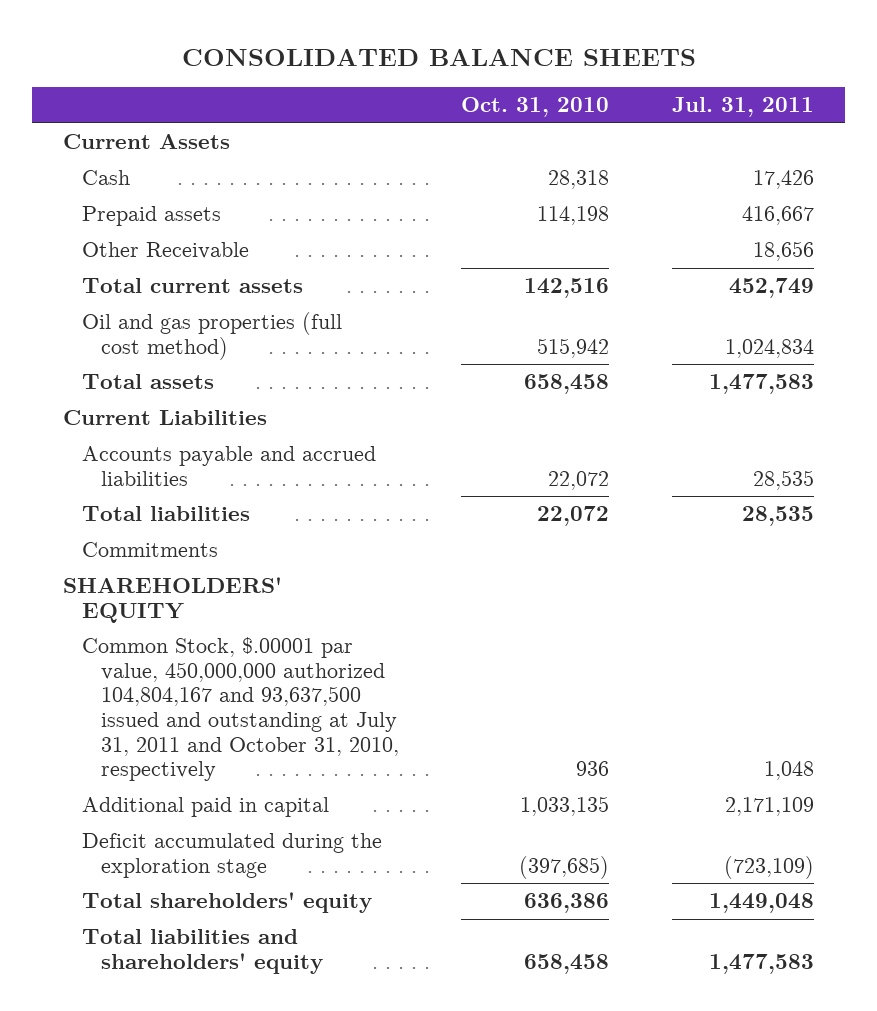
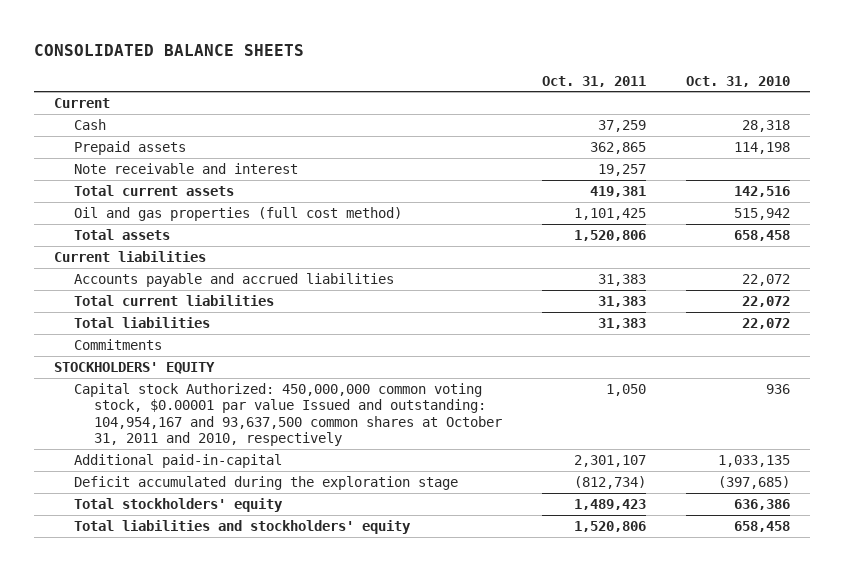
[671,97,814,118] Jul. 31, 2011 -> none
none -> [541,75,646,87] Oct. 31, 2011
[63,134,231,150] Current Assets -> [54,97,111,108] Current
[82,242,250,260] Other Receivable -> none
none -> [73,162,298,174] Note receivable and interest
[63,410,268,426] Current Liabilities -> [54,250,207,262] Current liabilities
none -> [73,294,274,306] Total current liabilities
[63,577,283,623] SHAREHOLDERS' EQUITY -> [54,361,216,374] STOCKHOLDERS' EQUITY
[82,637,400,782] Common Stock, $.00001 par value, 450,000,000 authorized 104,804,167 and 93,637,500 issued and outstanding at July 31, 2011 and October 31, 2010, respectively -> [73,382,502,446] Capital stock Authorized: 450,000,000 common voting stock, $0.00001 par value Issued and outstanding: 104,954,167 and 93,637,500 common shares at October 31, 2011 and 2010, respectively
[82,797,330,818] Additional paid in capital -> [73,453,282,468] Additional paid-in-capital
[82,892,373,914] Total shareholders' equity -> [73,497,283,512] Total stockholders' equity
[82,929,324,974] Total liabilities and shareholders' equity -> [73,519,411,534] Total liabilities and stockholders' equity

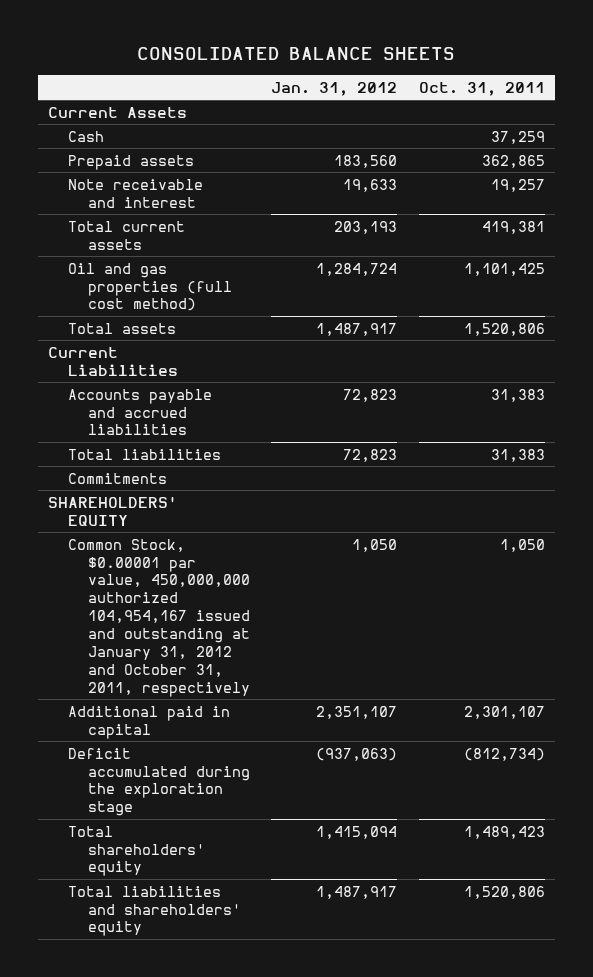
[686,75,791,87] Oct. 31, 2010 -> none
none -> [271,81,398,96] Jan. 31, 2012
[54,97,111,108] Current -> [48,106,188,118] Current Assets
[54,250,207,262] Current liabilities -> [48,346,179,376] Current Liabilities
[73,294,274,306] Total current liabilities -> none
[54,361,216,374] STOCKHOLDERS' EQUITY -> [48,495,178,526] SHAREHOLDERS' EQUITY
[73,382,502,446] Capital stock Authorized: 450,000,000 common voting stock, $0.00001 par value Issued and outstanding: 104,954,167 and 93,637,500 common shares at October 31, 2011 and 2010, respectively -> [68,538,250,698] Common Stock, $0.00001 par value, 450,000,000 authorized 104,954,167 issued and outstanding at January 31, 2012 and October 31, 2011, respectively
[73,453,282,468] Additional paid-in-capital -> [68,705,231,739] Additional paid in capital
[73,497,283,512] Total stockholders' equity -> [68,825,205,877] Total shareholders' equity
[73,519,411,534] Total liabilities and stockholders' equity -> [68,885,241,937] Total liabilities and shareholders' equity

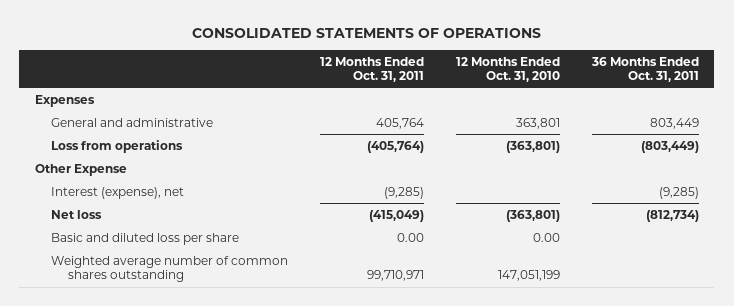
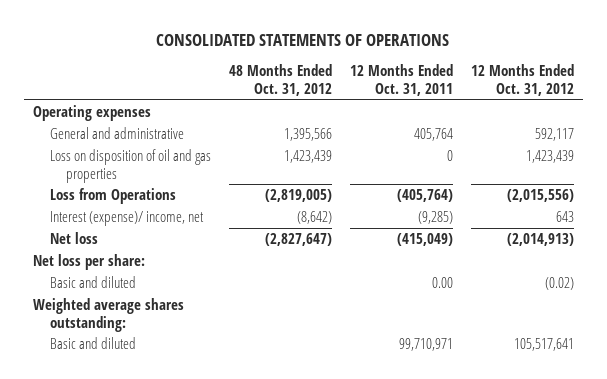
[455,56,560,82] 12 Months Ended Oct. 31, 2010 -> none
[590,56,699,82] 36 Months Ended Oct. 31, 2011 -> none
none -> [228,64,332,97] 48 Months Ended Oct. 31, 2012
none -> [470,64,574,97] 12 Months Ended Oct. 31, 2012
[35,94,96,107] Expenses -> [33,104,152,121] Operating expenses
[35,163,128,176] Other Expense -> none
none -> [49,148,211,183] Loss on disposition of oil and gas properties
[51,139,184,153] Loss from operations -> [49,187,176,204] Loss from Operations
[51,186,185,199] Interest (expense), net -> [49,210,204,226] Interest (expense)/ income, net
none -> [33,253,146,270] Net loss per share:
[51,232,240,245] Basic and diluted loss per share -> [49,275,136,288] Basic and diluted
none -> [33,297,185,332] Weighted average shares outstanding:
[51,255,289,283] Weighted average number of common shares outstanding -> [49,336,136,349] Basic and diluted

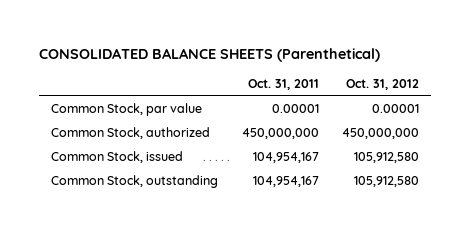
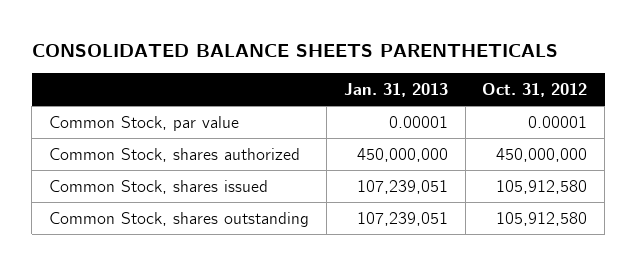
[39,48,381,63] CONSOLIDATED BALANCE SHEETS (Parenthetical) -> [31,44,558,58] CONSOLIDATED BALANCE SHEETS PARENTHETICALS
[247,79,319,91] Oct. 31, 2011 -> none
none -> [343,82,448,97] Jan. 31, 2013
[51,127,211,140] Common Stock, authorized -> [49,147,301,162] Common Stock, shares authorized
[51,151,184,164] Common Stock, issued -> [49,179,269,194] Common Stock, shares issued
[51,175,219,189] Common Stock, outstanding -> [49,211,310,227] Common Stock, shares outstanding

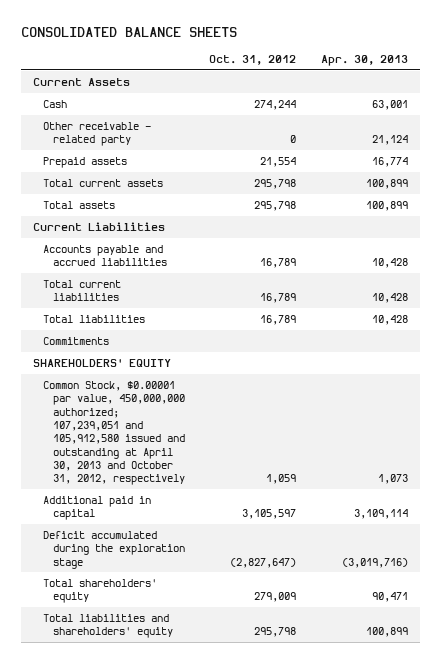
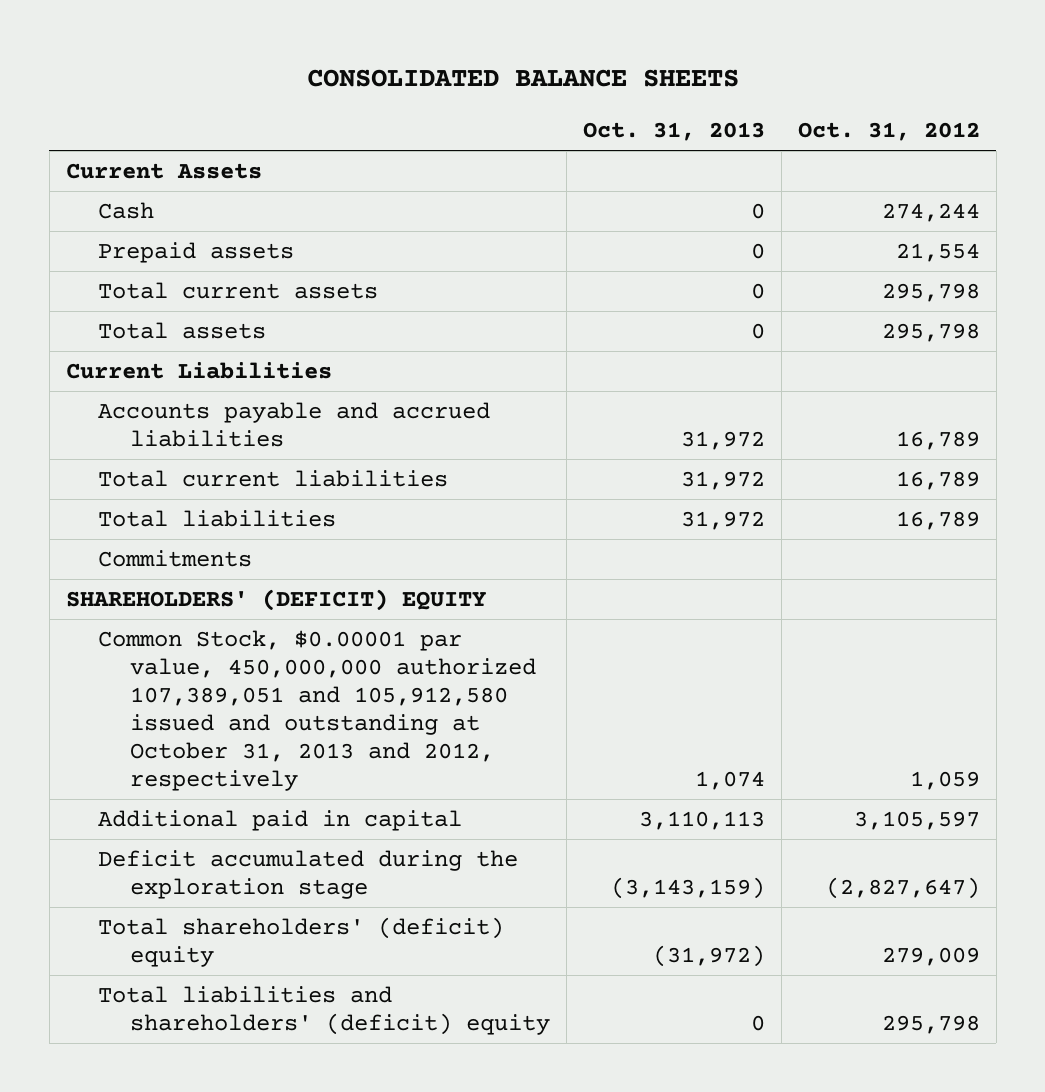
[320,54,408,66] Apr. 30, 2013 -> none
none -> [583,122,766,142] Oct. 31, 2013
[42,121,151,147] Other receivable - related party -> none
[32,357,171,367] SHAREHOLDERS' EQUITY -> [65,589,486,612] SHAREHOLDERS' (DEFICIT) EQUITY
[42,380,185,486] Common Stock, $0.00001 par value, 450,000,000 authorized; 107,239,051 and 105,912,580 issued and outstanding at April 30, 2013 and October 31, 2012, respectively -> [97,630,537,791] Common Stock, $0.00001 par value, 450,000,000 authorized 107,389,051 and 105,912,580 issued and outstanding at October 31, 2013 and 2012, respectively
[42,578,157,604] Total shareholders' equity -> [97,917,504,967] Total shareholders' (deficit) equity
[42,613,173,639] Total liabilities and shareholders' equity -> [97,986,551,1035] Total liabilities and shareholders' (deficit) equity

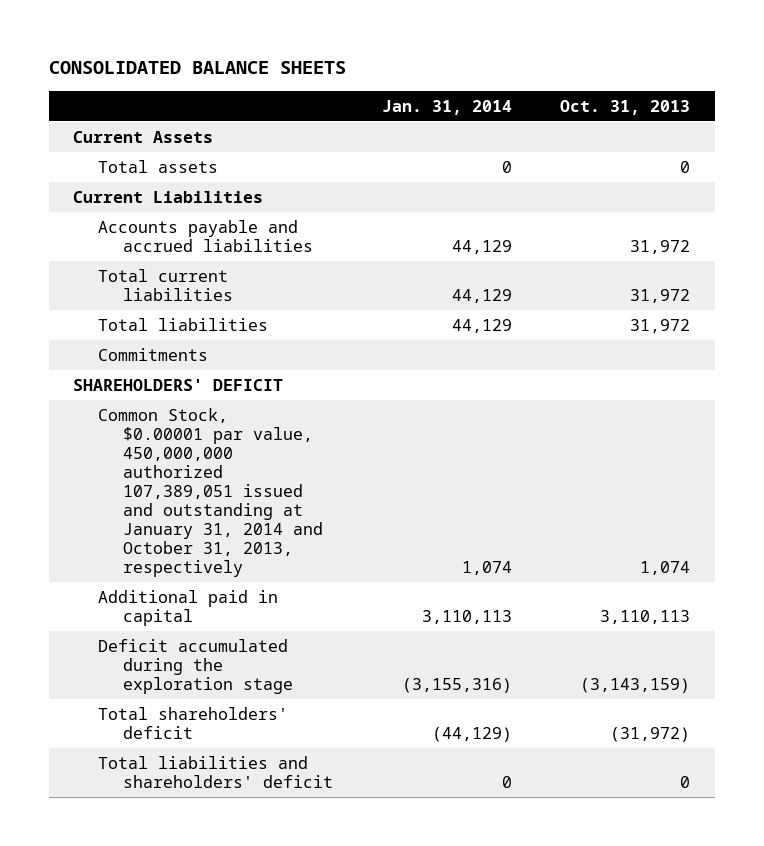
[797,122,980,142] Oct. 31, 2012 -> none
none -> [381,99,512,115] Jan. 31, 2014
[97,202,154,220] Cash -> none
[97,242,294,264] Prepaid assets -> none
[97,282,378,300] Total current assets -> none
[65,589,486,612] SHAREHOLDERS' (DEFICIT) EQUITY -> [73,379,284,392] SHAREHOLDERS' DEFICIT
[97,630,537,791] Common Stock, $0.00001 par value, 450,000,000 authorized 107,389,051 and 105,912,580 issued and outstanding at October 31, 2013 and 2012, respectively -> [98,408,323,578] Common Stock, $0.00001 par value, 450,000,000 authorized 107,389,051 issued and outstanding at January 31, 2014 and October 31, 2013, respectively
[97,917,504,967] Total shareholders' (deficit) equity -> [98,707,289,740] Total shareholders' deficit
[97,986,551,1035] Total liabilities and shareholders' (deficit) equity -> [98,756,333,789] Total liabilities and shareholders' deficit

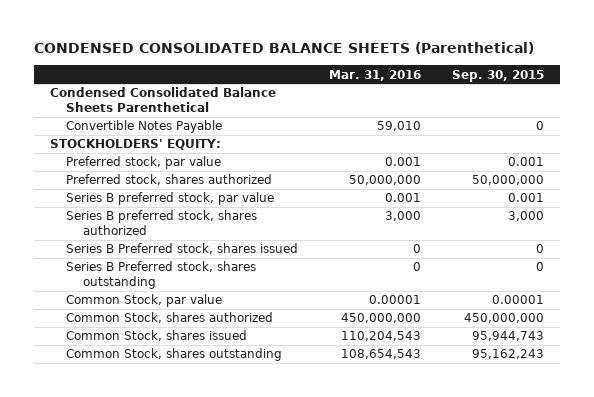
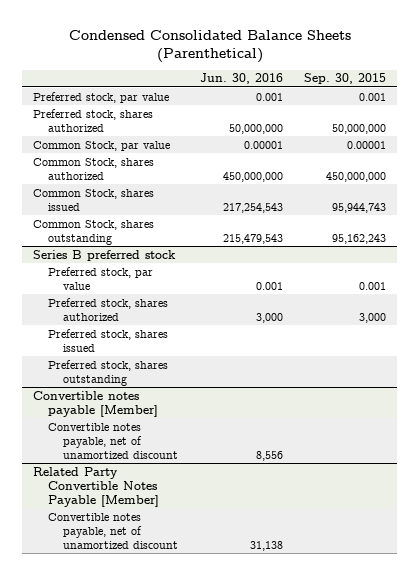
[34,42,535,55] CONDENSED CONSOLIDATED BALANCE SHEETS (Parenthetical) -> [68,29,351,63] Condensed Consolidated Balance Sheets (Parenthetical)
[329,69,422,81] Mar. 31, 2016 -> none
none -> [199,73,283,85] Jun. 30, 2016
[49,87,276,113] Condensed Consolidated Balance Sheets Parenthetical -> none
[66,120,223,134] Convertible Notes Payable -> none
[49,139,221,151] STOCKHOLDERS' EQUITY: -> none
[66,192,275,206] Series B preferred stock, par value -> none
[66,210,258,236] Series B preferred stock, shares authorized -> none
[66,243,299,255] Series B Preferred stock, shares issued -> none
[66,261,257,290] Series B Preferred stock, shares outstanding -> none
none -> [32,249,176,261] Series B preferred stock
none -> [47,266,153,290] Preferred stock, par value
none -> [47,297,168,321] Preferred stock, shares authorized
none -> [47,328,168,352] Preferred stock, shares issued
none -> [47,359,168,386] Preferred stock, shares outstanding
none -> [32,390,158,417] Convertible notes payable [Member]
none -> [47,422,178,459] Convertible notes payable, net of unamortized discount
none -> [32,466,159,507] Related Party Convertible Notes Payable [Member]
none -> [47,512,178,549] Convertible notes payable, net of unamortized discount

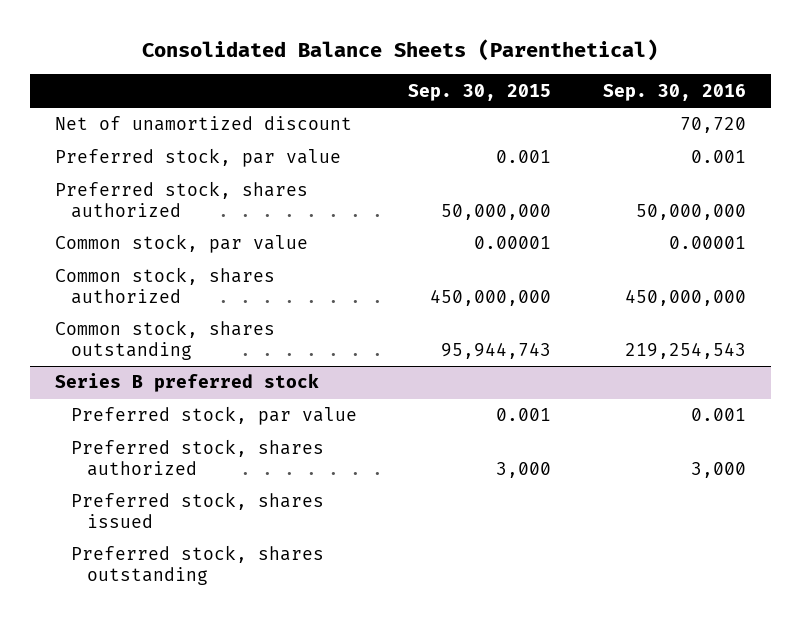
[68,29,351,63] Condensed Consolidated Balance Sheets (Parenthetical) -> [142,38,659,61] Consolidated Balance Sheets (Parenthetical)
[199,73,283,85] Jun. 30, 2016 -> none
none -> [602,83,746,101] Sep. 30, 2016
none -> [55,116,353,132] Net of unamortized discount
[32,188,154,211] Common Stock, shares issued -> none
[32,140,170,151] Common Stock, par value -> [55,234,309,254] Common stock, par value
[32,157,154,180] Common Stock, shares authorized -> [55,267,276,304] Common stock, shares authorized
[32,219,154,245] Common Stock, shares outstanding -> [55,320,276,360] Common stock, shares outstanding
[332,233,387,244] 95,162,243 -> [441,341,552,359] 95,944,743
[32,390,158,417] Convertible notes payable [Member] -> none
[47,422,178,459] Convertible notes payable, net of unamortized discount -> none
[32,466,159,507] Related Party Convertible Notes Payable [Member] -> none
[47,512,178,549] Convertible notes payable, net of unamortized discount -> none

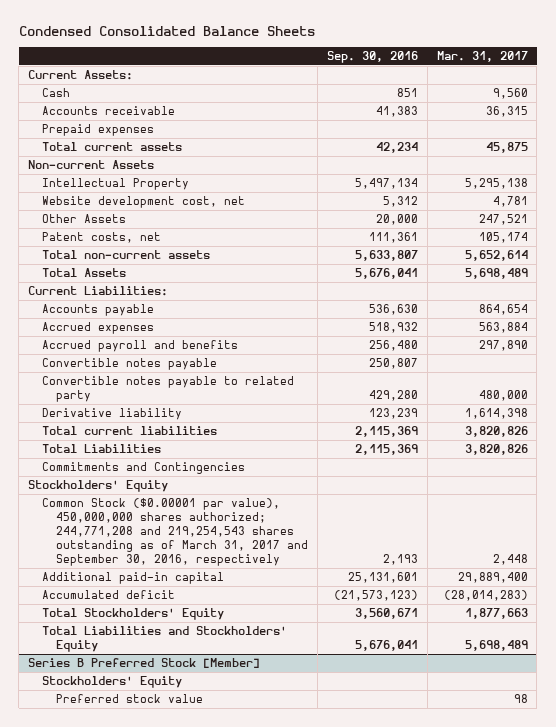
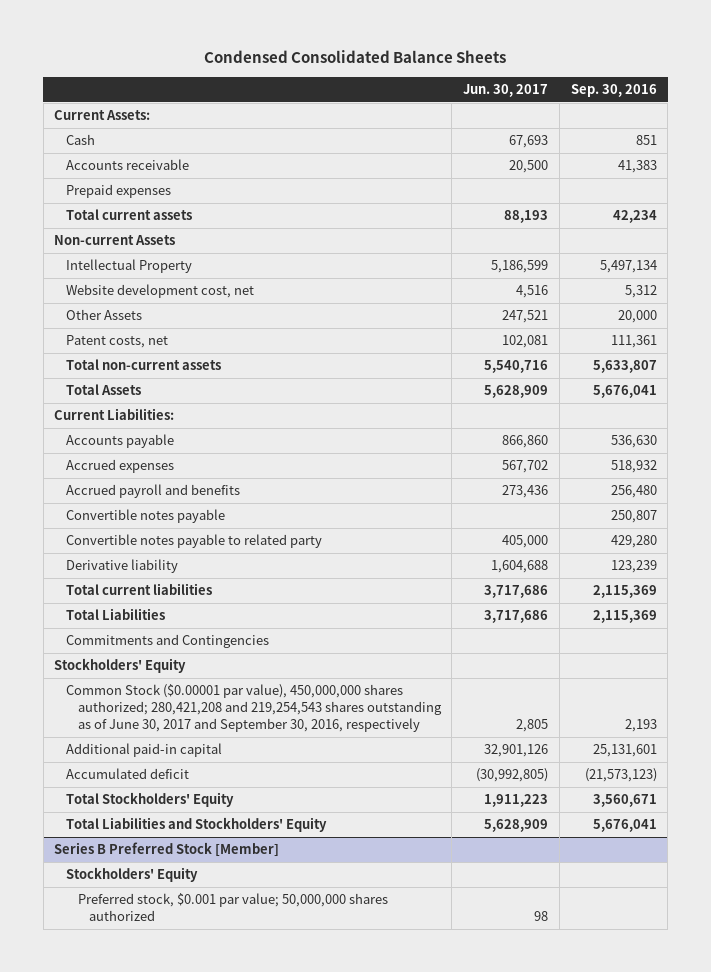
[436,51,528,63] Mar. 31, 2017 -> none
none -> [463,84,549,98] Jun. 30, 2017
[42,498,308,566] Common Stock ($0.00001 par value), 450,000,000 shares authorized; 244,771,208 and 219,254,543 shares outstanding as of March 31, 2017 and September 30, 2016, respectively -> [66,684,442,733] Common Stock ($0.00001 par value), 450,000,000 shares authorized; 280,421,208 and 219,254,543 shares outstanding as of June 30, 2017 and September 30, 2016, respectively
[55,694,203,704] Preferred stock value -> [77,893,388,922] Preferred stock, $0.001 par value; 50,000,000 shares authorized

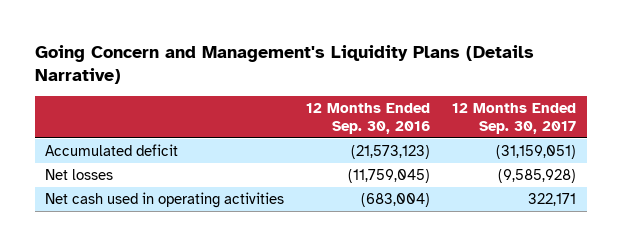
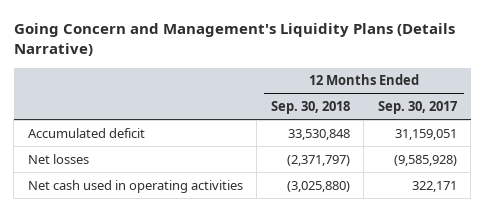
[306,103,431,135] 12 Months Ended Sep. 30, 2016 -> none
none -> [270,101,350,115] Sep. 30, 2018
[496,145,577,160] (31,159,051) -> [394,128,457,140] 31,159,051

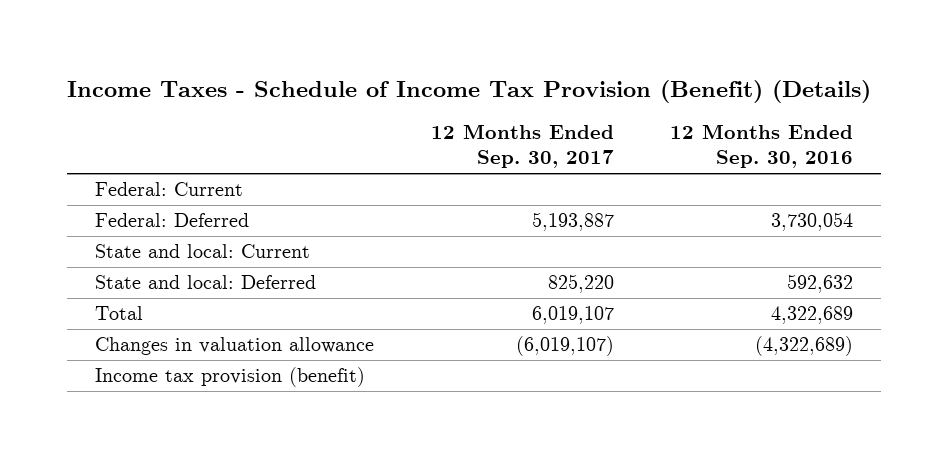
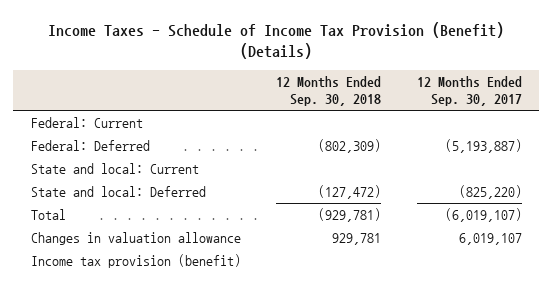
[669,123,853,169] 12 Months Ended Sep. 30, 2016 -> none
none -> [276,76,382,107] 12 Months Ended Sep. 30, 2018
[531,212,614,232] 5,193,887 -> [444,139,522,154] (5,193,887)
[547,274,614,294] 825,220 -> [458,185,522,200] (825,220)
[531,306,614,325] 6,019,107 -> [444,208,522,223] (6,019,107)
[515,336,614,357] (6,019,107) -> [458,233,522,246] 6,019,107

